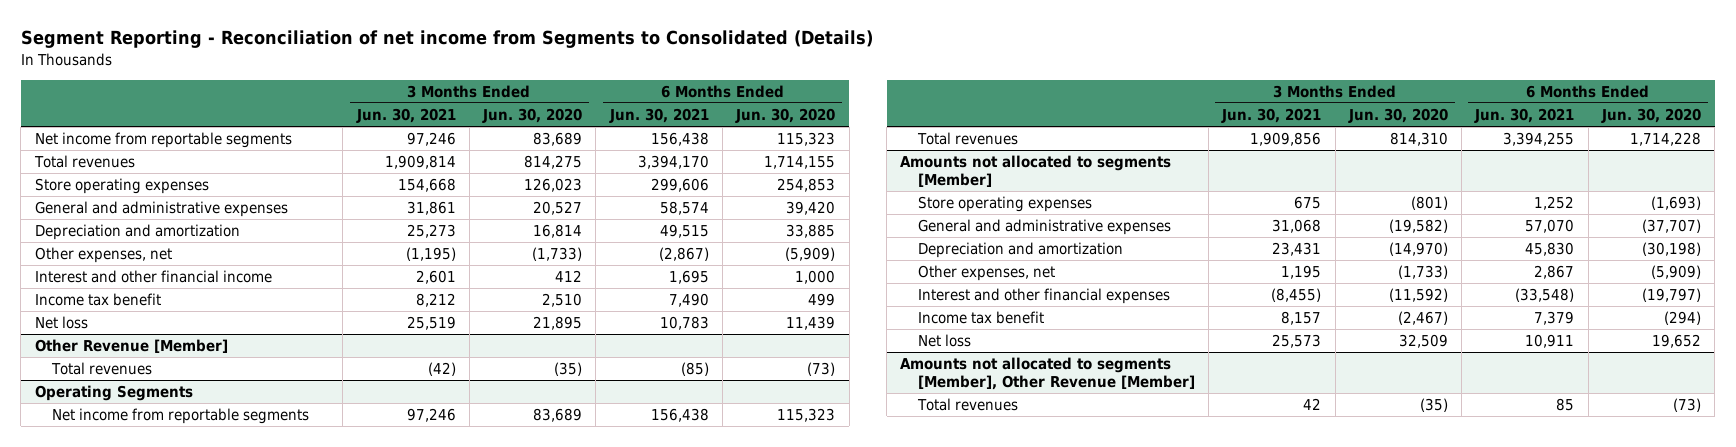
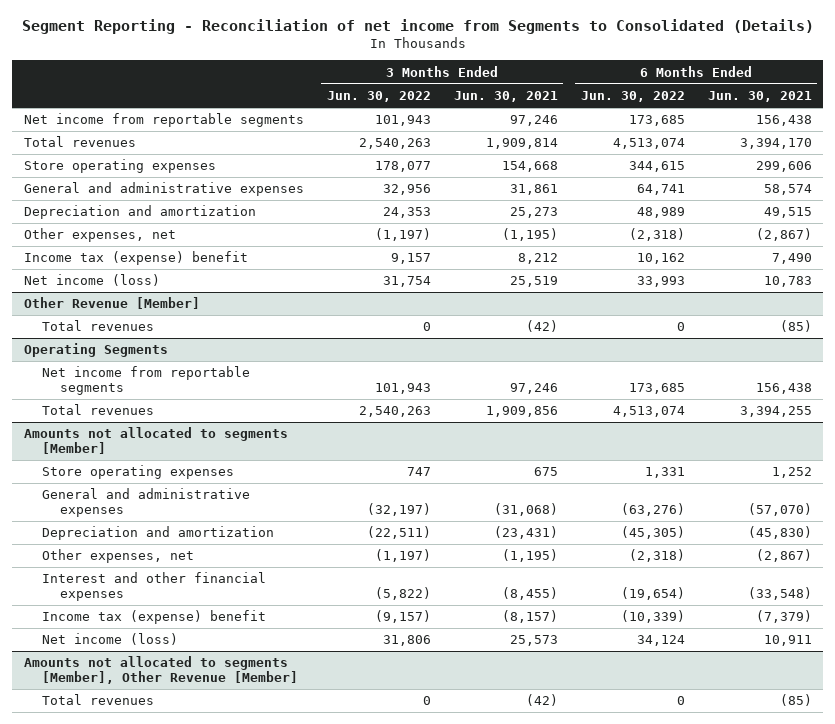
[482,108,583,124] Jun. 30, 2020 -> none
[735,108,836,124] Jun. 30, 2020 -> none
none -> [326,91,431,103] Jun. 30, 2022
none -> [580,91,685,103] Jun. 30, 2022
[34,270,272,284] Interest and other financial income -> none
[34,293,161,307] Income tax benefit -> [23,251,248,266] Income tax (expense) benefit
[34,316,88,330] Net loss -> [23,274,160,287] Net income (loss)
[1272,219,1322,234] 31,068 -> [493,503,558,517] (31,068)
[1525,219,1575,234] 57,070 -> [747,503,812,517] (57,070)
[1272,242,1322,257] 23,431 -> [493,526,558,540] (23,431)
[1525,242,1575,257] 45,830 -> [747,526,812,540] (45,830)
[1281,265,1322,280] 1,195 -> [501,549,558,563] (1,195)
[1534,265,1575,280] 2,867 -> [755,549,812,563] (2,867)
[917,311,1044,325] Income tax benefit -> [41,610,266,625] Income tax (expense) benefit
[1281,311,1322,326] 8,157 -> [501,610,558,624] (8,157)
[1534,311,1575,326] 7,379 -> [755,610,812,624] (7,379)
[917,334,971,348] Net loss -> [41,633,178,646] Net income (loss)
[1303,398,1322,411] 42 -> [525,694,558,707] (42)
[1556,398,1575,412] 85 -> [779,694,812,707] (85)

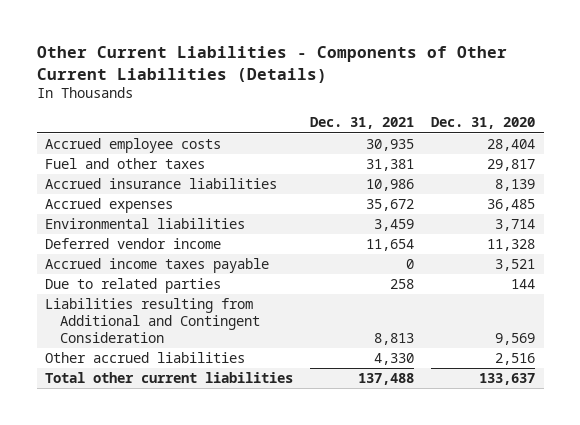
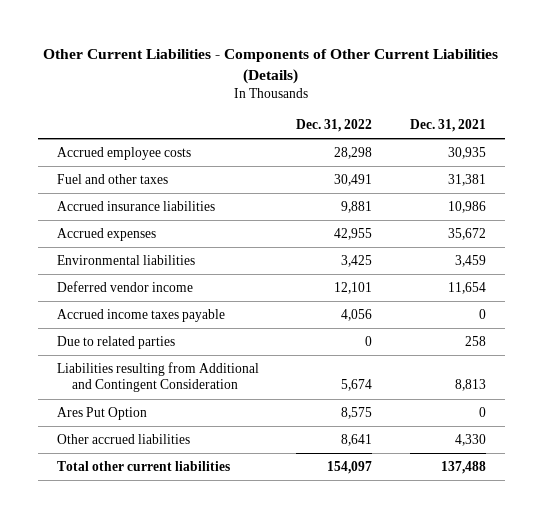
[431,117,536,130] Dec. 31, 2020 -> none
none -> [296,118,373,132] Dec. 31, 2022
none -> [56,406,147,420] Ares Put Option

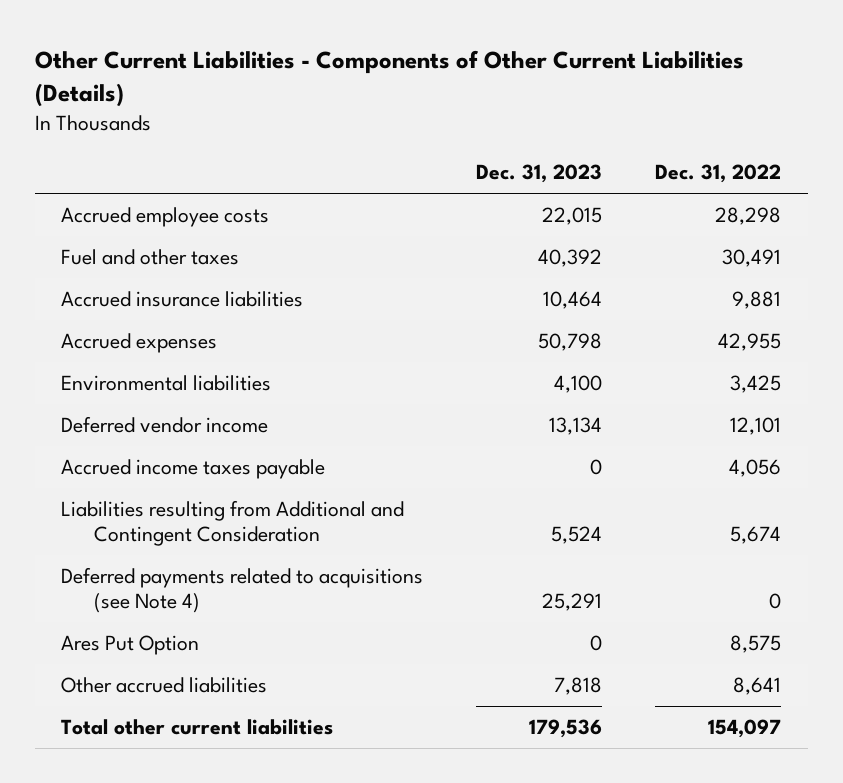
[409,118,486,132] Dec. 31, 2021 -> none
none -> [476,164,603,184] Dec. 31, 2023
[56,335,175,349] Due to related parties -> none
none -> [61,566,424,614] Deferred payments related to acquisitions (see Note 4)

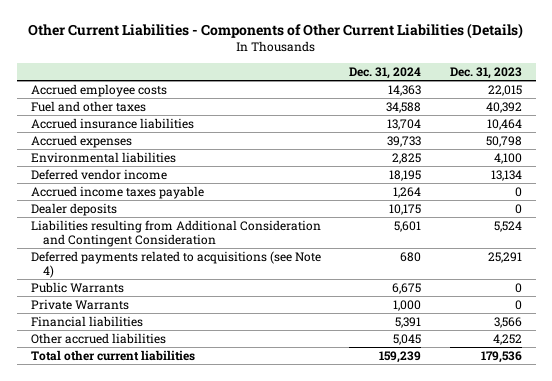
[655,164,782,184] Dec. 31, 2022 -> none
none -> [349,67,422,80] Dec. 31, 2024
none -> [30,202,117,216] Dealer deposits
[61,499,405,547] Liabilities resulting from Additional and Contingent Consideration -> [30,219,321,247] Liabilities resulting from Additional Consideration and Contingent Consideration
[61,634,200,655] Ares Put Option -> none
none -> [30,281,124,293] Public Warrants
none -> [30,298,129,310] Private Warrants
none -> [30,315,143,327] Financial liabilities
[554,676,603,695] 7,818 -> [492,333,522,345] 4,252

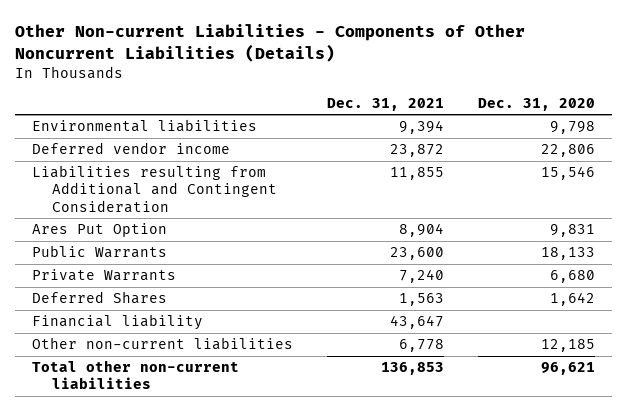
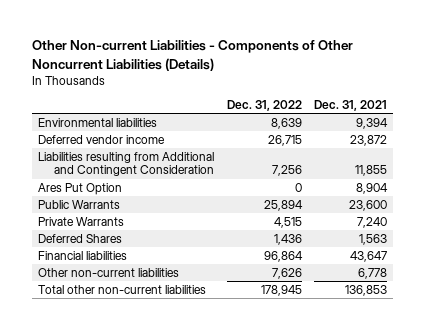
[477,97,595,111] Dec. 31, 2020 -> none
none -> [226,100,302,112] Dec. 31, 2022
[31,314,203,331] Financial liability -> [38,250,128,260] Financial liabilities

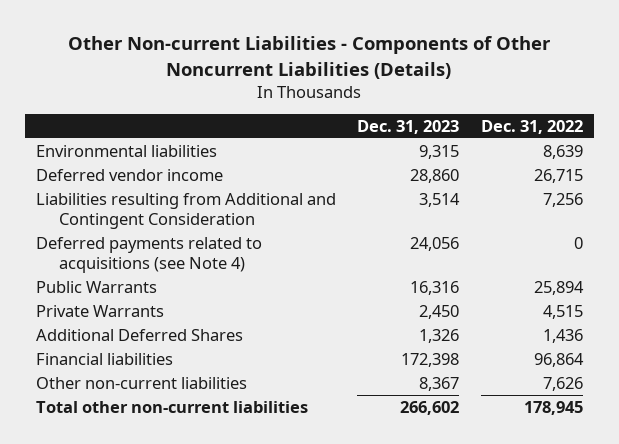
[314,100,388,112] Dec. 31, 2021 -> none
none -> [357,119,460,134] Dec. 31, 2023
[38,182,123,195] Ares Put Option -> none
none -> [35,236,262,273] Deferred payments related to acquisitions (see Note 4)
[38,233,123,243] Deferred Shares -> [35,328,243,341] Additional Deferred Shares

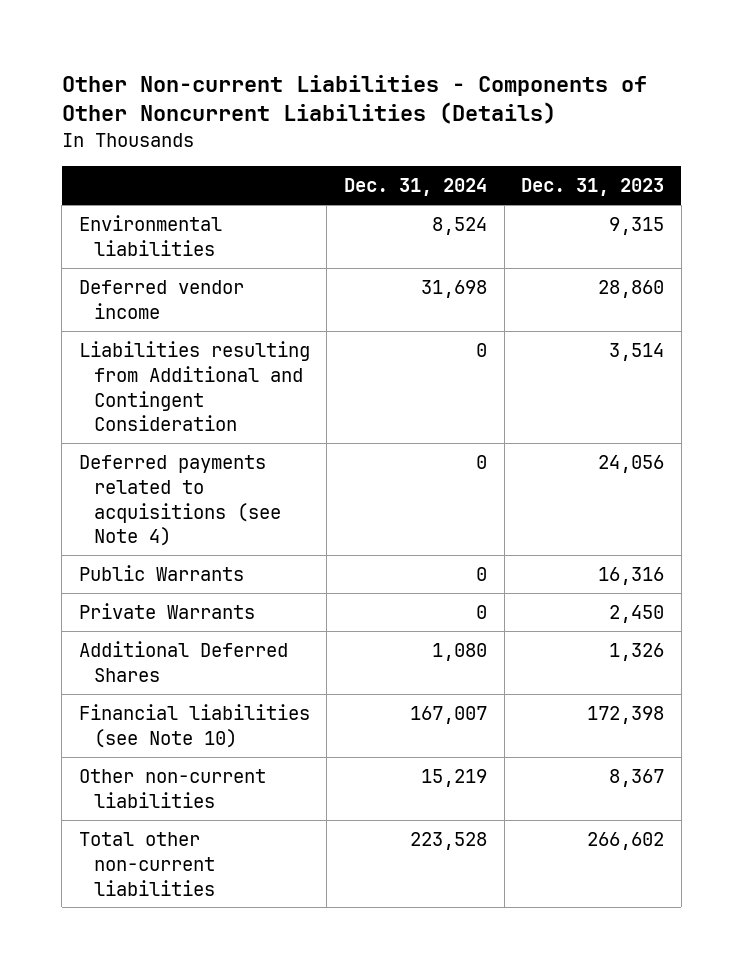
[480,119,583,134] Dec. 31, 2022 -> none
none -> [343,178,487,197] Dec. 31, 2024
[35,352,173,365] Financial liabilities -> [78,703,310,748] Financial liabilities (see Note 10)

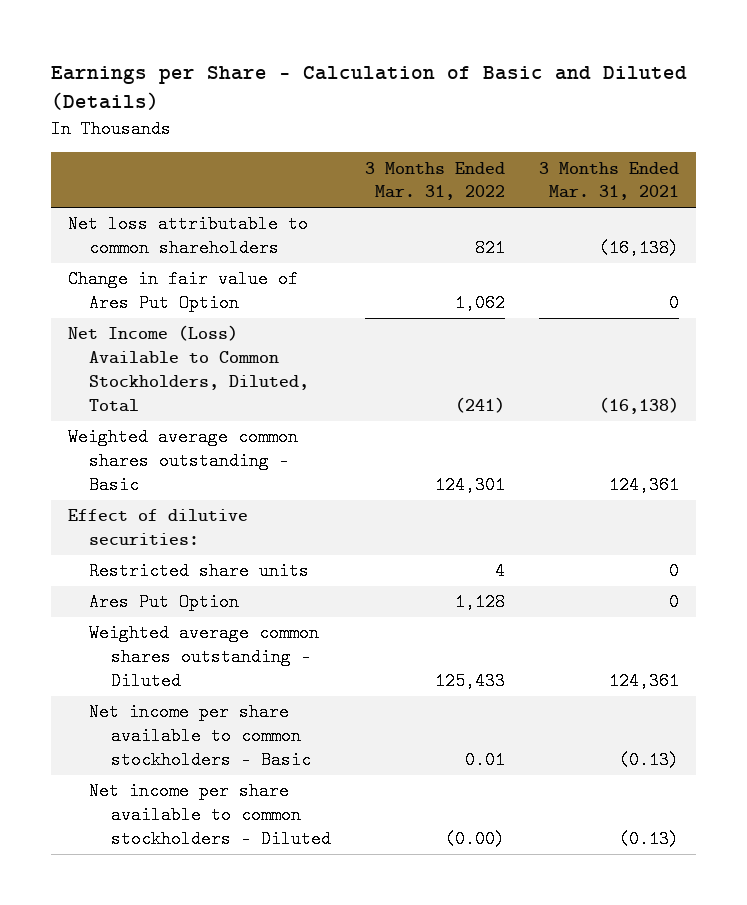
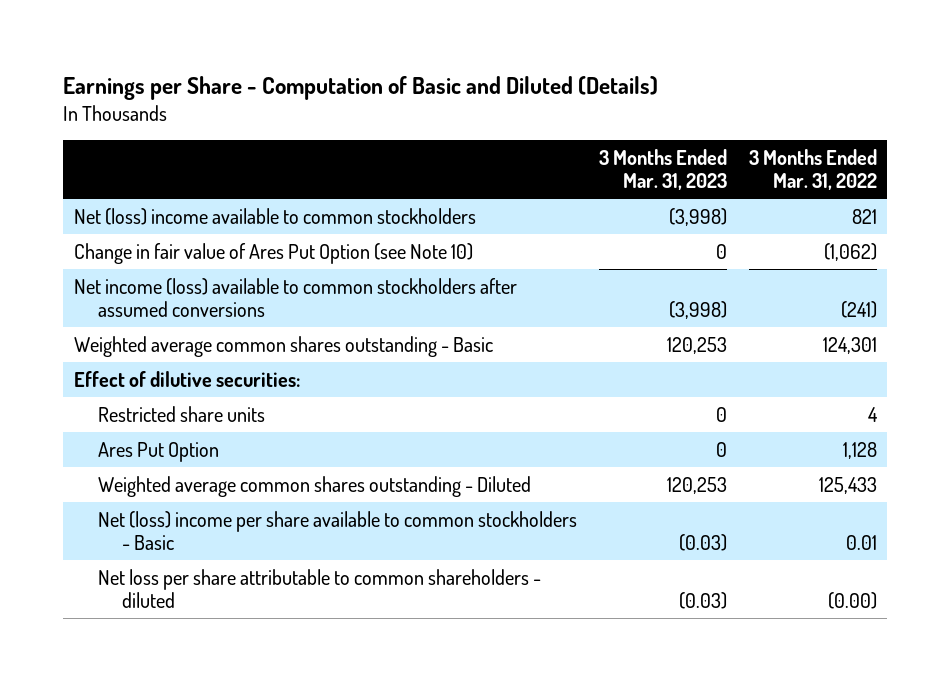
[50,66,687,111] Earnings per Share - Calculation of Basic and Diluted (Details) -> [63,75,659,100] Earnings per Share - Computation of Basic and Diluted (Details)
[539,161,680,201] 3 Months Ended Mar. 31, 2021 -> none
none -> [598,148,727,191] 3 Months Ended Mar. 31, 2023
[67,215,308,258] Net loss attributable to common shareholders -> [74,207,477,225] Net (loss) income available to common stockholders
[67,270,298,313] Change in fair value of Ares Put Option -> [74,242,474,264] Change in fair value of Ares Put Option (see Note 10)
[455,294,506,313] 1,062 -> [823,242,877,261] (1,062)
[67,325,310,412] Net Income (Loss) Available to Common Stockholders, Diluted, Total -> [74,277,518,317] Net income (loss) available to common stockholders after assumed conversions
[89,703,312,769] Net income per share available to common stockholders - Basic -> [97,510,577,550] Net (loss) income per share available to common stockholders - Basic
[89,782,332,848] Net income per share available to common stockholders - Diluted -> [97,568,541,608] Net loss per share attributable to common shareholders - diluted

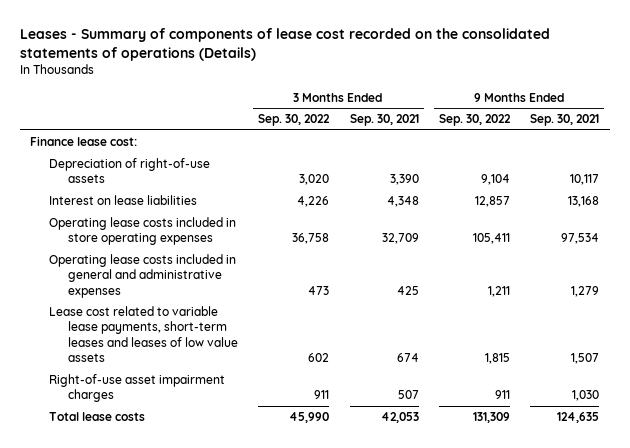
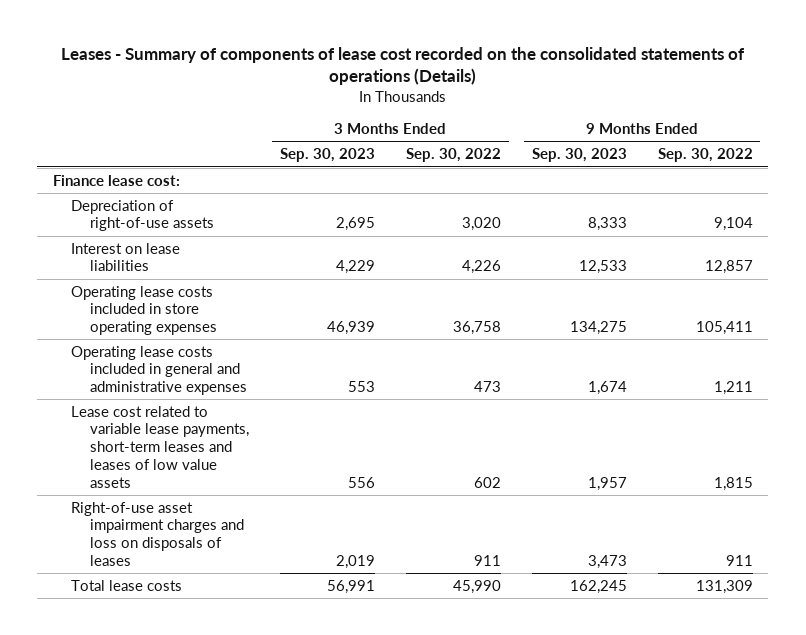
[349,114,419,127] Sep. 30, 2021 -> none
[530,114,600,127] Sep. 30, 2021 -> none
none -> [279,148,375,163] Sep. 30, 2023
none -> [531,148,627,163] Sep. 30, 2023
[49,374,226,403] Right-of-use asset impairment charges -> [71,501,245,566] Right-of-use asset impairment charges and loss on disposals of leases

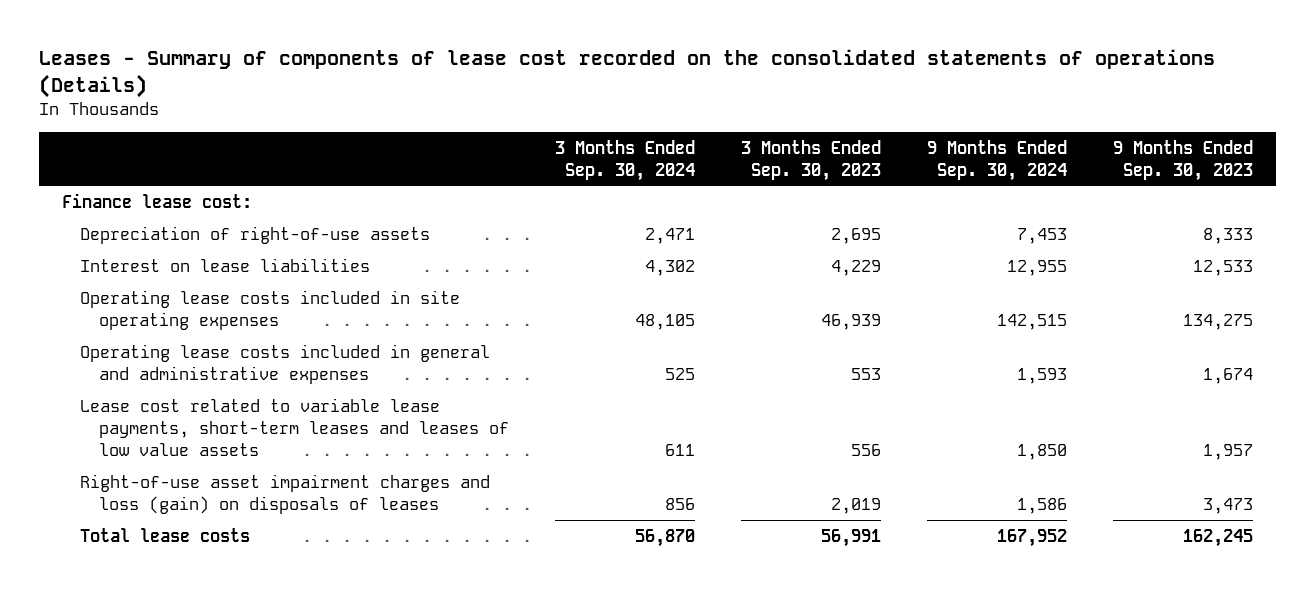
[405,148,501,163] Sep. 30, 2022 -> none
[657,148,753,163] Sep. 30, 2022 -> none
none -> [554,139,695,181] 3 Months Ended Sep. 30, 2024
none -> [926,139,1067,181] 9 Months Ended Sep. 30, 2024
[71,285,218,336] Operating lease costs included in store operating expenses -> [80,289,461,330] Operating lease costs included in site operating expenses
[71,501,245,566] Right-of-use asset impairment charges and loss on disposals of leases -> [80,473,491,514] Right-of-use asset impairment charges and loss (gain) on disposals of leases

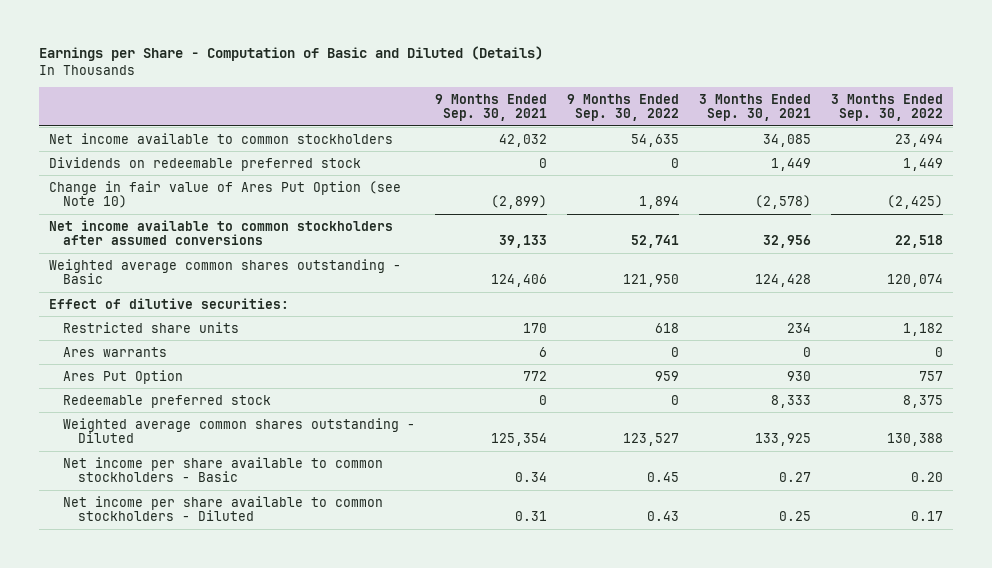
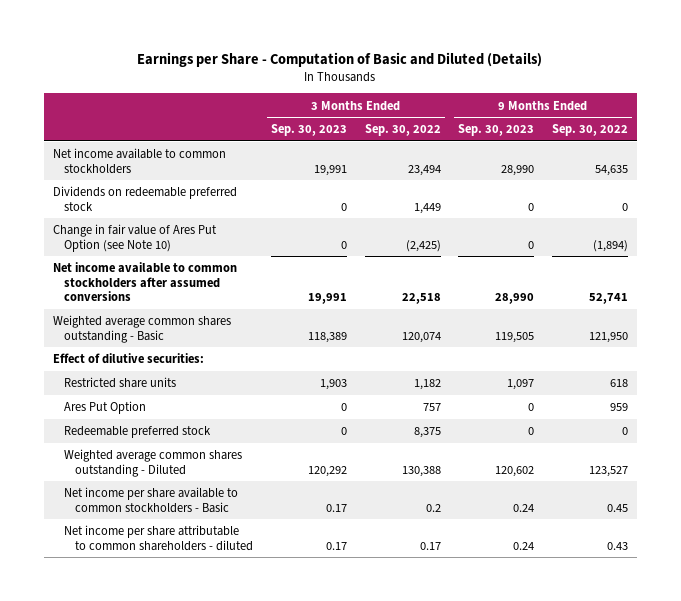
[435,93,548,122] 9 Months Ended Sep. 30, 2021 -> none
[699,93,812,122] 3 Months Ended Sep. 30, 2021 -> none
none -> [270,124,347,137] Sep. 30, 2023
none -> [458,124,535,137] Sep. 30, 2023
[639,196,680,210] 1,894 -> [593,239,629,252] (1,894)
[63,346,168,357] Ares warrants -> none
[911,472,944,483] 0.20 -> [425,503,441,512] 0.2
[63,495,384,522] Net income per share available to common stockholders - Diluted -> [63,525,254,551] Net income per share attributable to common shareholders - diluted

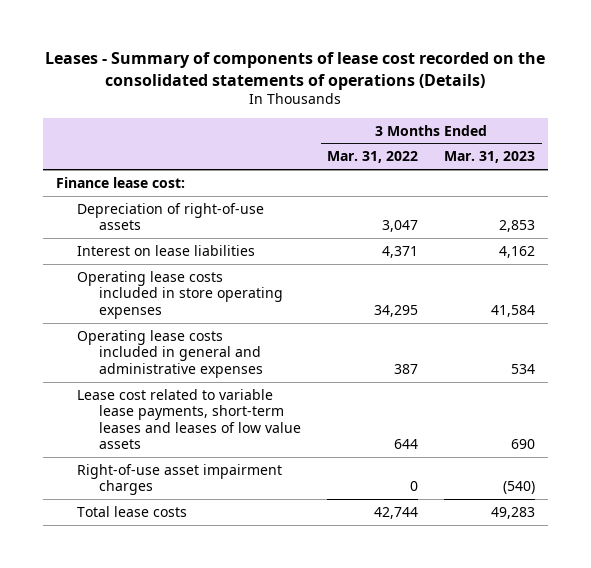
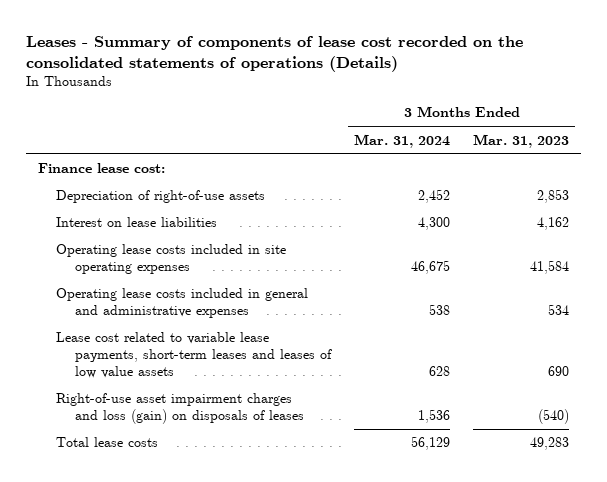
[327,151,419,164] Mar. 31, 2022 -> none
none -> [353,133,450,148] Mar. 31, 2024
[77,270,284,319] Operating lease costs included in store operating expenses -> [56,244,287,275] Operating lease costs included in site operating expenses
[77,463,283,496] Right-of-use asset impairment charges -> [56,393,304,425] Right-of-use asset impairment charges and loss (gain) on disposals of leases

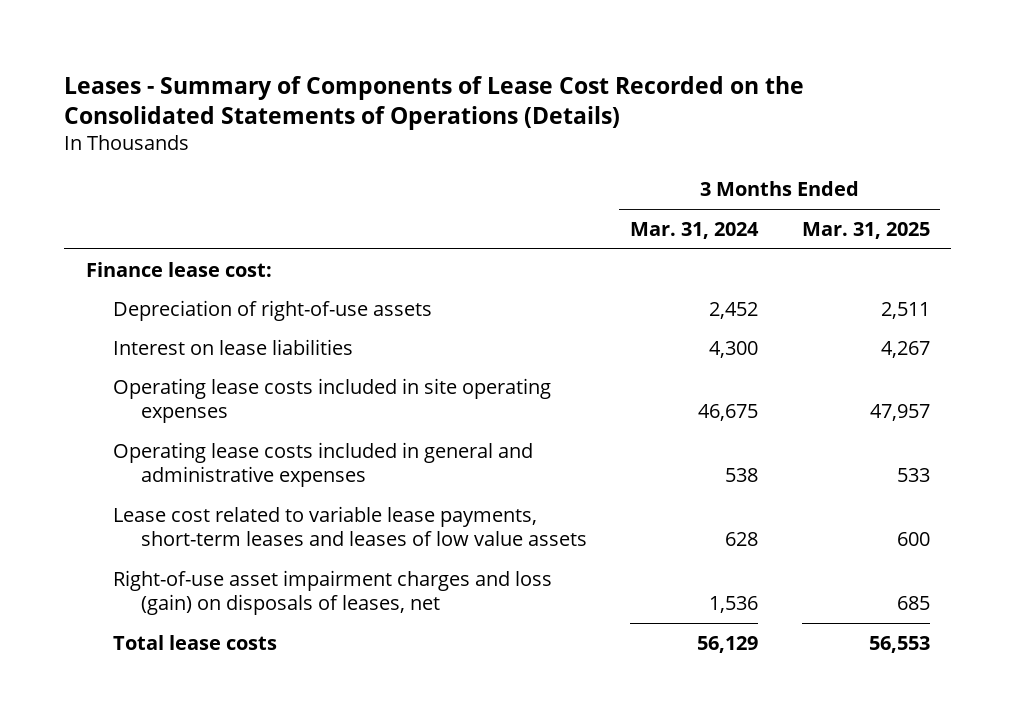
[26,36,524,72] Leases - Summary of components of lease cost recorded on the consolidated statements of operations (Details) -> [64,76,805,131] Leases - Summary of Components of Lease Cost Recorded on the Consolidated Statements of Operations (Details)
[473,133,570,148] Mar. 31, 2023 -> none
none -> [801,221,930,239] Mar. 31, 2025
[56,393,304,425] Right-of-use asset impairment charges and loss (gain) on disposals of leases -> [113,569,553,616] Right-of-use asset impairment charges and loss (gain) on disposals of leases, net

